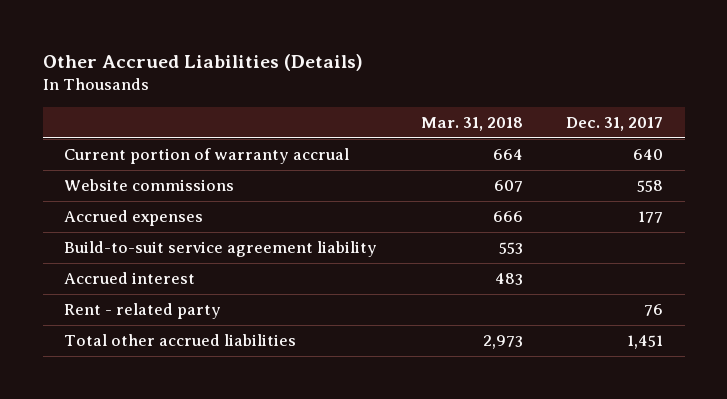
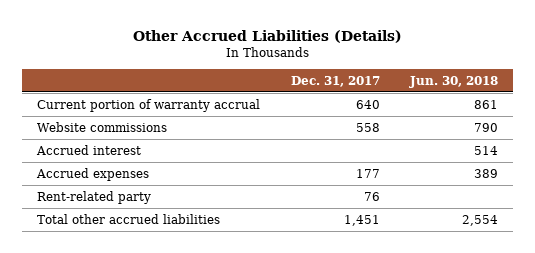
[420,117,523,132] Mar. 31, 2018 -> none
none -> [409,75,499,88] Jun. 30, 2018
[64,241,378,258] Build-to-suit service agreement liability -> none
[64,210,204,227] Accrued expenses -> [36,167,150,181] Accrued expenses
[64,303,222,320] Rent - related party -> [37,190,152,204] Rent-related party

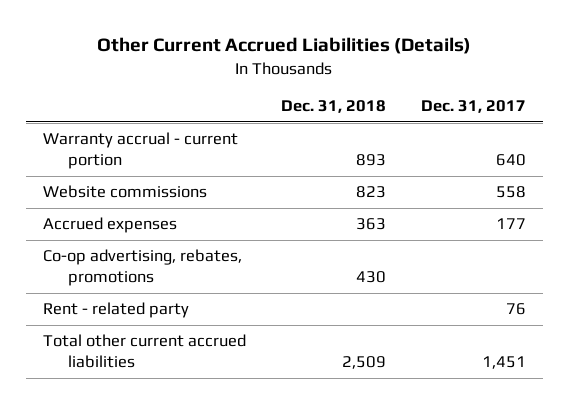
[132,29,402,43] Other Accrued Liabilities (Details) -> [97,37,472,55] Other Current Accrued Liabilities (Details)
[409,75,499,88] Jun. 30, 2018 -> none
none -> [280,100,386,114] Dec. 31, 2018
[37,98,261,112] Current portion of warranty accrual -> [43,132,239,170] Warranty accrual - current portion
[36,144,142,155] Accrued interest -> none
none -> [43,249,243,287] Co-op advertising, rebates, promotions
[37,190,152,204] Rent-related party -> [43,302,190,319] Rent - related party
[37,213,221,224] Total other accrued liabilities -> [43,334,247,369] Total other current accrued liabilities

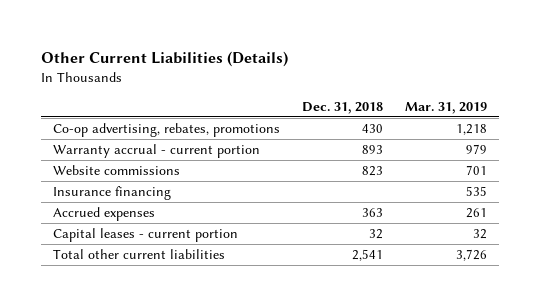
[97,37,472,55] Other Current Accrued Liabilities (Details) -> [41,50,289,67] Other Current Liabilities (Details)
[420,100,526,114] Dec. 31, 2017 -> none
none -> [405,101,488,114] Mar. 31, 2019
[43,249,243,287] Co-op advertising, rebates, promotions -> [52,122,280,137] Co-op advertising, rebates, promotions
none -> [52,185,171,200] Insurance financing
[43,302,190,319] Rent - related party -> none
none -> [52,227,238,242] Capital leases - current portion
[43,334,247,369] Total other current accrued liabilities -> [52,248,225,259] Total other current liabilities
[341,356,386,370] 2,509 -> [351,248,383,261] 2,541

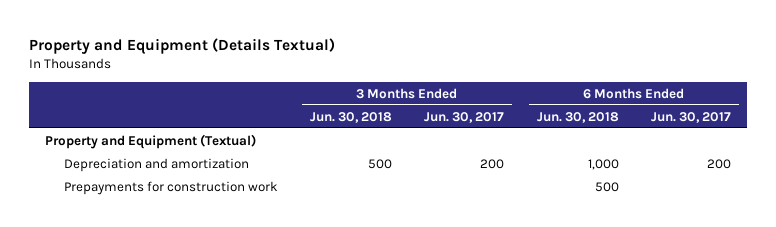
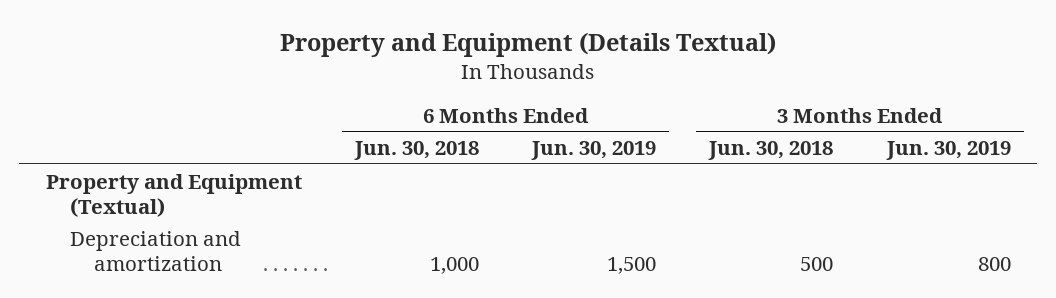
[424,111,505,123] Jun. 30, 2017 -> none
[650,111,731,123] Jun. 30, 2017 -> none
none -> [531,140,657,160] Jun. 30, 2019
none -> [885,140,1011,160] Jun. 30, 2019
[64,180,279,195] Prepayments for construction work -> none

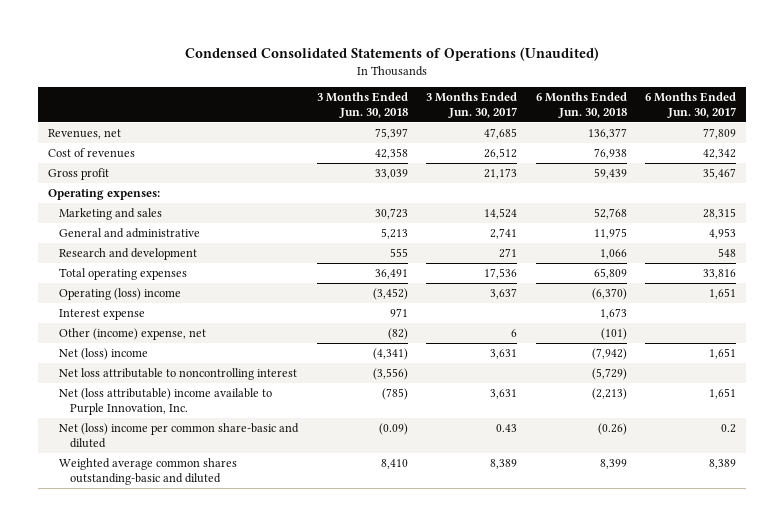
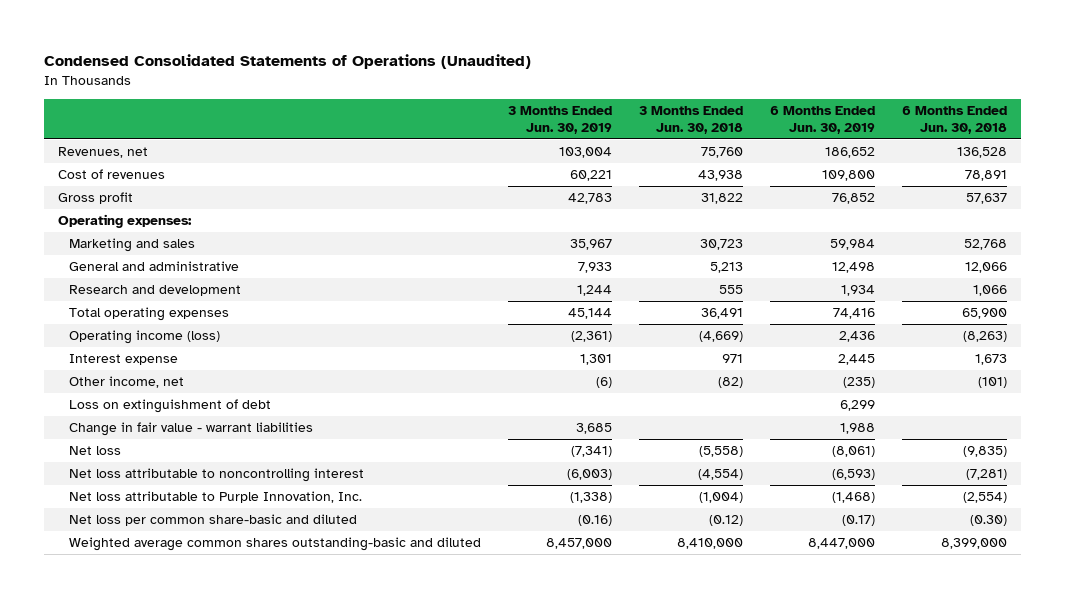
[426,92,518,118] 3 Months Ended Jun. 30, 2017 -> none
[645,92,737,118] 6 Months Ended Jun. 30, 2017 -> none
none -> [508,106,613,135] 3 Months Ended Jun. 30, 2019
none -> [770,106,876,135] 6 Months Ended Jun. 30, 2019
[374,128,408,140] 75,397 -> [701,147,744,159] 75,760
[587,128,627,140] 136,377 -> [957,147,1008,159] 136,528
[374,148,408,160] 42,358 -> [698,170,744,182] 43,938
[593,148,627,160] 76,938 -> [965,170,1008,182] 78,891
[374,169,408,180] 33,039 -> [701,193,744,205] 31,822
[593,168,627,180] 59,439 -> [966,193,1008,205] 57,637
[593,228,627,240] 11,975 -> [965,262,1008,274] 12,066
[593,268,627,280] 65,809 -> [962,308,1008,320] 65,900
[59,288,182,301] Operating (loss) income -> [69,330,221,345] Operating income (loss)
[372,288,408,301] (3,452) -> [699,331,744,343] (4,669)
[591,288,627,301] (6,370) -> [963,331,1008,343] (8,263)
[59,328,207,341] Other (income) expense, net -> [69,376,185,389] Other income, net
none -> [69,399,272,414] Loss on extinguishment of debt
none -> [69,422,314,437] Change in fair value - warrant liabilities
[59,348,149,361] Net (loss) income -> [69,446,122,456] Net loss
[372,348,408,361] (4,341) -> [699,446,744,458] (5,558)
[591,348,627,361] (7,942) -> [963,446,1008,458] (9,835)
[372,368,408,381] (3,556) -> [698,469,744,481] (4,554)
[591,368,627,381] (5,729) -> [966,469,1008,481] (7,281)
[59,388,273,415] Net (loss attributable) income available to Purple Innovation, Inc. -> [69,491,363,504] Net loss attributable to Purple Innovation, Inc.
[381,388,408,401] (785) -> [699,492,744,504] (1,004)
[591,388,627,401] (2,213) -> [963,492,1008,504] (2,554)
[59,423,300,448] Net (loss) income per common share-basic and diluted -> [69,514,358,527] Net loss per common share-basic and diluted
[378,423,408,436] (0.09) -> [709,515,744,527] (0.12)
[597,423,627,436] (0.26) -> [970,515,1008,527] (0.30)
[380,459,408,470] 8,410 -> [677,538,744,550] 8,410,000
[599,459,627,470] 8,399 -> [941,538,1008,550] 8,399,000

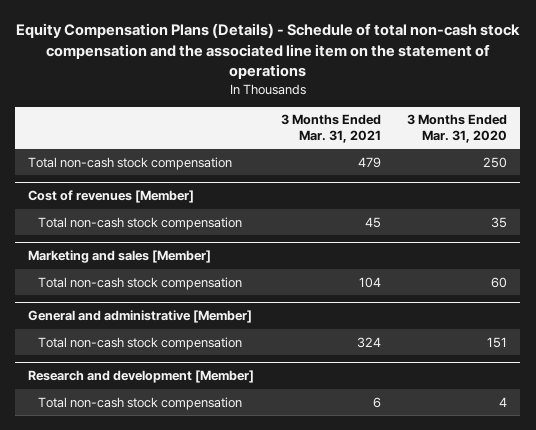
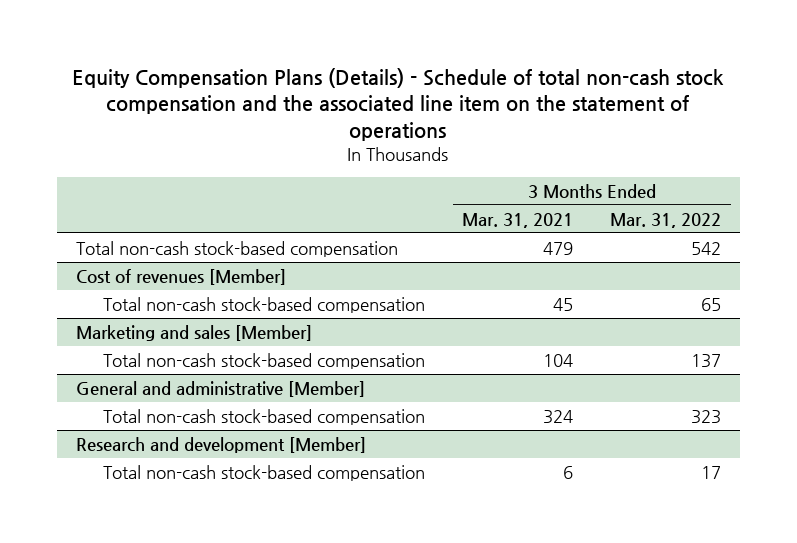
[407,114,508,143] 3 Months Ended Mar. 31, 2020 -> none
none -> [610,212,722,228] Mar. 31, 2022
[28,156,233,170] Total non-cash stock compensation -> [75,241,398,258] Total non-cash stock-based compensation
[37,216,242,230] Total non-cash stock compensation -> [102,297,425,314] Total non-cash stock-based compensation
[37,276,242,290] Total non-cash stock compensation -> [102,353,425,370] Total non-cash stock-based compensation
[37,336,242,350] Total non-cash stock compensation -> [102,409,425,426] Total non-cash stock-based compensation
[37,396,242,410] Total non-cash stock compensation -> [102,465,425,482] Total non-cash stock-based compensation

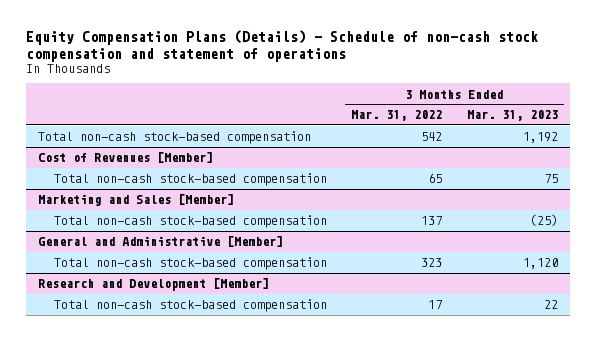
[72,67,725,141] Equity Compensation Plans (Details) - Schedule of total non-cash stock compensation and the associated line item on the statement of operations -> [25,30,538,62] Equity Compensation Plans (Details) - Schedule of non-cash stock compensation and statement of operations
[461,212,573,228] Mar. 31, 2021 -> none
none -> [466,110,558,122] Mar. 31, 2023
[75,269,286,286] Cost of revenues [Member] -> [38,152,214,164] Cost of Revenues [Member]
[75,325,312,342] Marketing and sales [Member] -> [38,194,235,207] Marketing and Sales [Member]
[75,381,365,398] General and administrative [Member] -> [38,236,284,248] General and Administrative [Member]
[75,437,366,454] Research and development [Member] -> [38,278,270,292] Research and Development [Member]

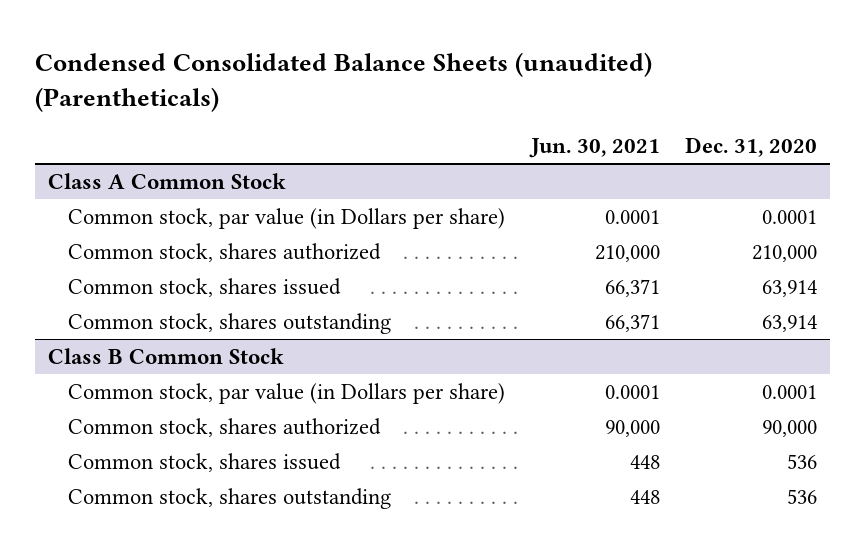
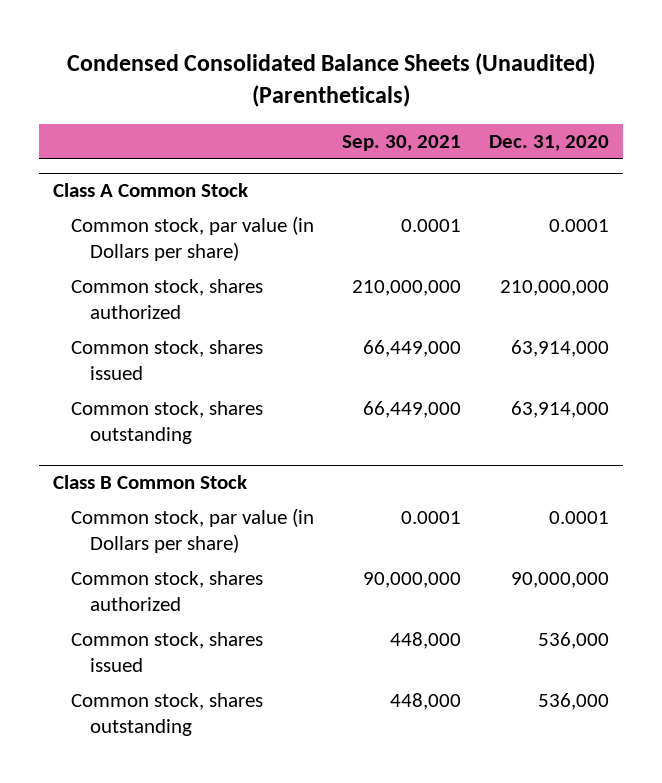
[35,51,653,112] Condensed Consolidated Balance Sheets (unaudited) (Parentheticals) -> [66,53,595,108] Condensed Consolidated Balance Sheets (Unaudited) (Parentheticals)
[528,138,660,159] Jun. 30, 2021 -> none
none -> [342,135,462,152] Sep. 30, 2021
[752,244,818,262] 210,000 -> [499,280,609,297] 210,000,000
[762,279,818,297] 63,914 -> [510,340,609,358] 63,914,000
[762,314,818,332] 63,914 -> [510,401,609,419] 63,914,000
[762,419,818,437] 90,000 -> [510,572,609,589] 90,000,000
[787,453,818,469] 536 -> [537,632,609,650] 536,000
[787,488,818,504] 536 -> [537,693,609,711] 536,000

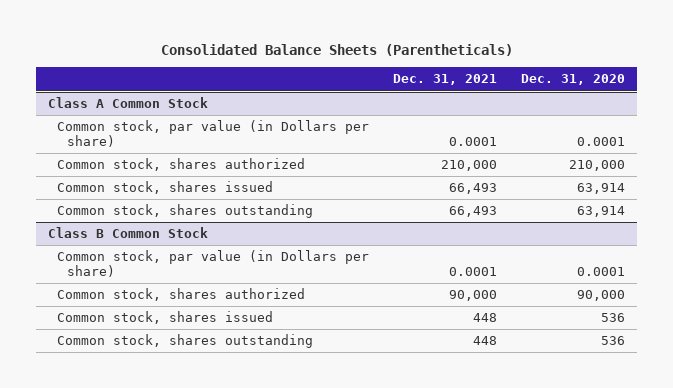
[66,53,595,108] Condensed Consolidated Balance Sheets (Unaudited) (Parentheticals) -> [160,43,513,56] Consolidated Balance Sheets (Parentheticals)
[342,135,462,152] Sep. 30, 2021 -> none
none -> [393,74,498,86] Dec. 31, 2021
[499,280,609,297] 210,000,000 -> [569,160,626,172] 210,000
[510,340,609,358] 63,914,000 -> [577,183,626,195] 63,914
[510,401,609,419] 63,914,000 -> [577,206,626,218] 63,914
[510,572,609,589] 90,000,000 -> [577,290,626,302] 90,000
[537,632,609,650] 536,000 -> [601,313,626,323] 536
[537,693,609,711] 536,000 -> [601,336,626,346] 536

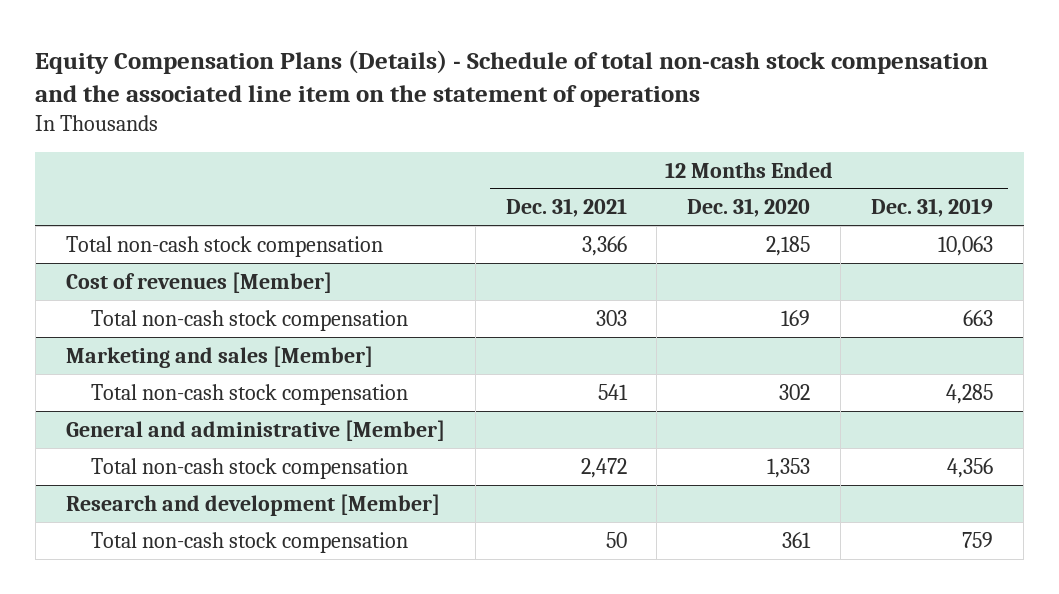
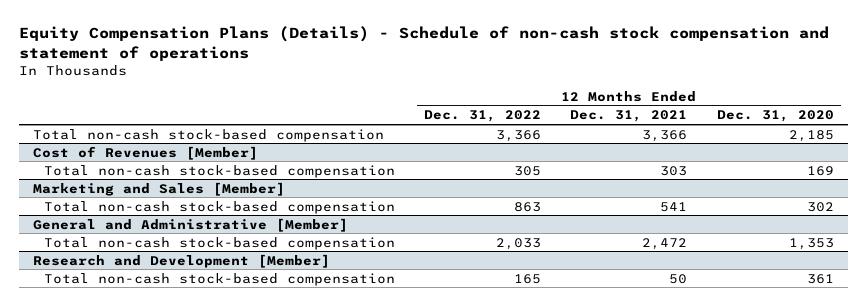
[35,49,989,107] Equity Compensation Plans (Details) - Schedule of total non-cash stock compensation and the associated line item on the statement of operations -> [18,26,829,62] Equity Compensation Plans (Details) - Schedule of non-cash stock compensation and statement of operations
[871,198,994,218] Dec. 31, 2019 -> none
none -> [424,110,542,123] Dec. 31, 2022
[65,235,383,257] Total non-cash stock compensation -> [33,128,385,142] Total non-cash stock-based compensation
[65,271,332,293] Cost of revenues [Member] -> [33,145,259,160] Cost of Revenues [Member]
[91,309,409,331] Total non-cash stock compensation -> [44,164,396,178] Total non-cash stock-based compensation
[65,345,373,368] Marketing and sales [Member] -> [33,181,286,196] Marketing and Sales [Member]
[91,383,409,405] Total non-cash stock compensation -> [44,200,396,214] Total non-cash stock-based compensation
[65,419,445,441] General and administrative [Member] -> [33,217,349,232] General and Administrative [Member]
[91,457,409,479] Total non-cash stock compensation -> [44,236,396,250] Total non-cash stock-based compensation
[65,493,440,516] Research and development [Member] -> [33,253,331,268] Research and Development [Member]
[91,531,409,553] Total non-cash stock compensation -> [44,272,396,286] Total non-cash stock-based compensation

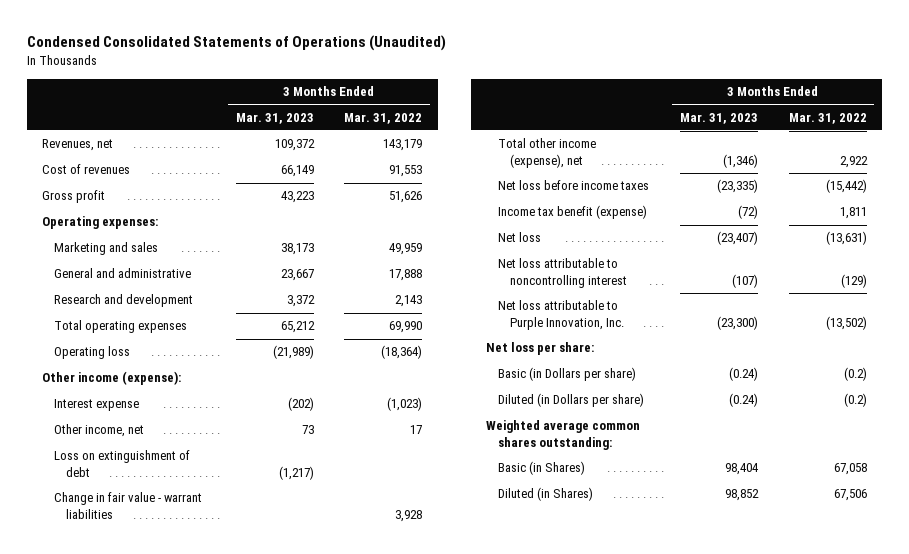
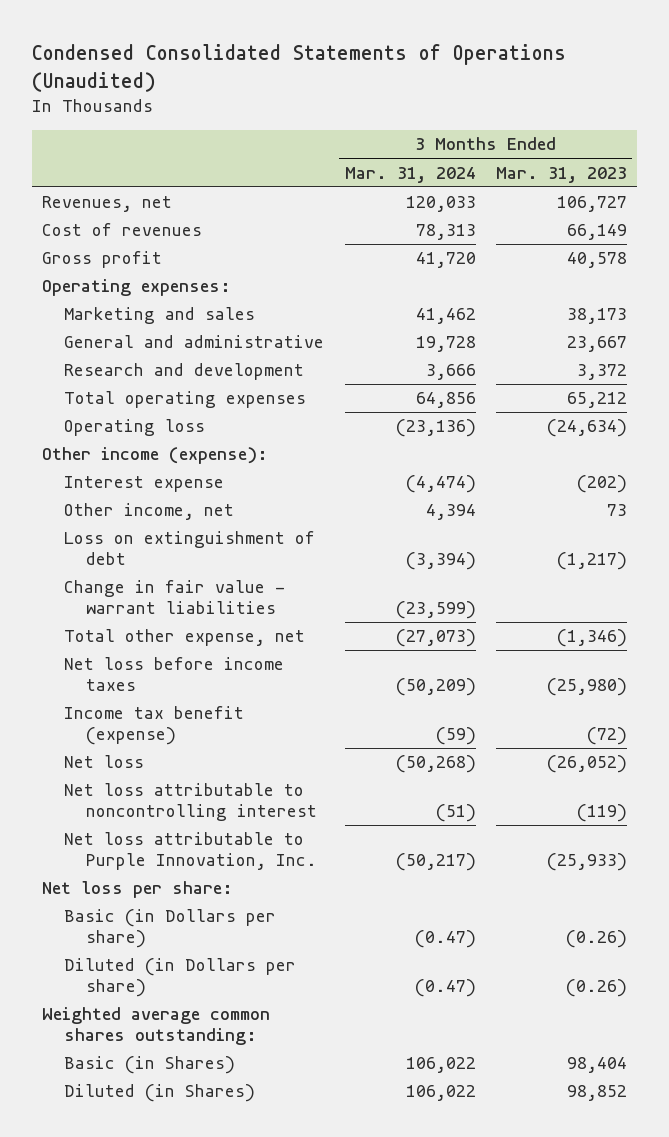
[344,112,423,124] Mar. 31, 2022 -> none
none -> [344,166,476,183] Mar. 31, 2024
[274,139,315,152] 109,372 -> [556,196,627,213] 106,727
[280,191,314,204] 43,223 -> [566,252,627,269] 40,578
[272,345,314,360] (21,989) -> [546,419,627,438] (24,634)
[498,138,597,169] Total other income (expense), net -> [64,629,306,647] Total other expense, net
[716,179,758,194] (23,335) -> [546,678,627,697] (25,980)
[716,231,758,246] (23,407) -> [546,755,627,774] (26,052)
[731,274,758,289] (107) -> [576,804,627,823] (119)
[716,316,758,331] (23,300) -> [546,853,627,872] (25,933)
[728,367,758,382] (0.24) -> [565,930,627,949] (0.26)
[728,393,758,408] (0.24) -> [565,979,627,998] (0.26)

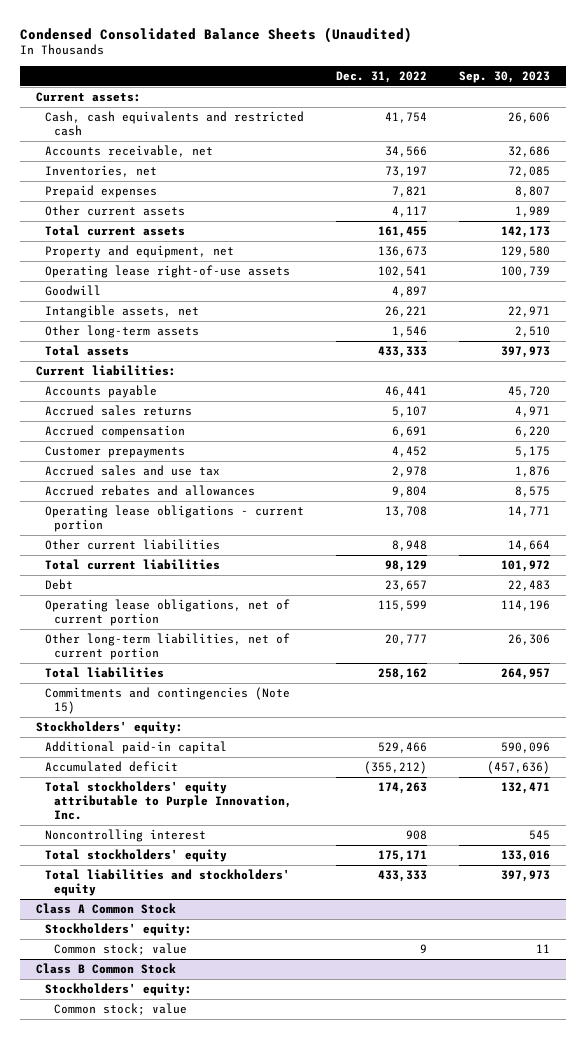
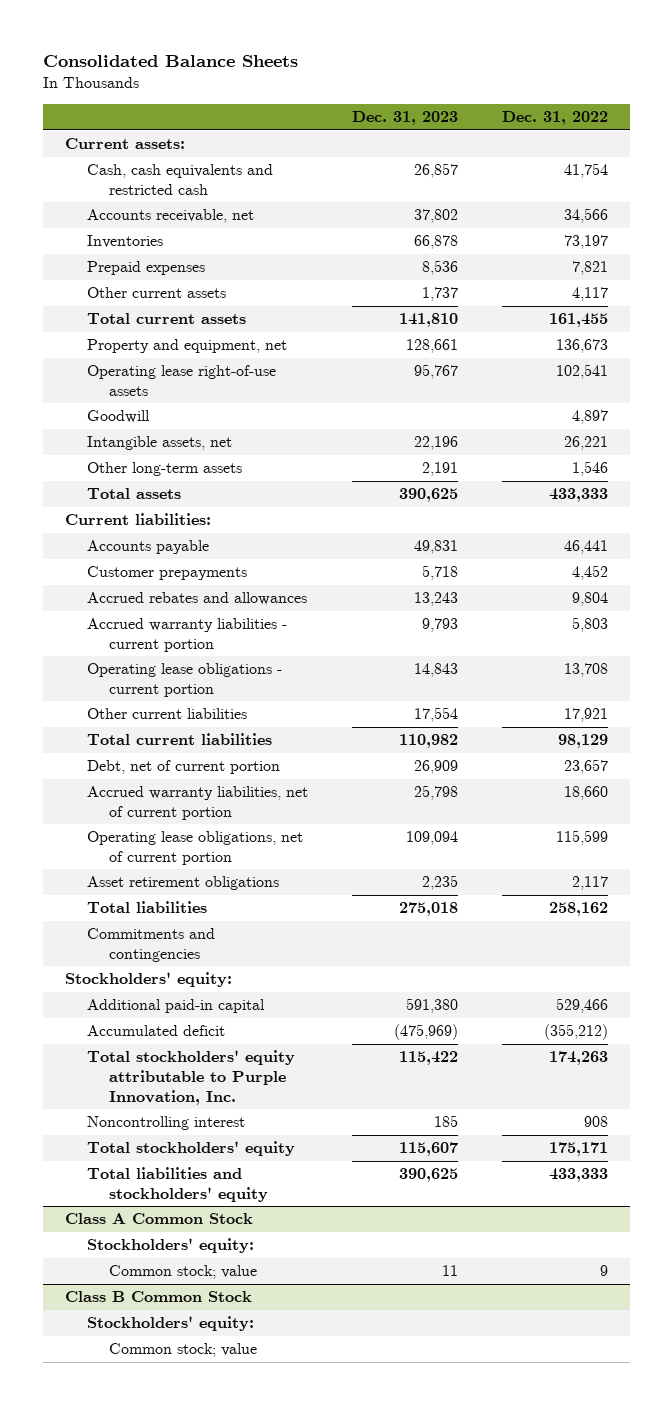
[20,26,413,43] Condensed Consolidated Balance Sheets (Unaudited) -> [42,55,298,68] Consolidated Balance Sheets
[458,71,550,84] Sep. 30, 2023 -> none
none -> [351,111,458,126] Dec. 31, 2023
[45,164,158,177] Inventories, net -> [86,235,163,249] Inventories
[45,404,193,416] Accrued sales returns -> none
[45,424,186,438] Accrued compensation -> none
[45,464,221,476] Accrued sales and use tax -> none
none -> [86,618,287,653] Accrued warranty liabilities - current portion
[392,539,428,551] 8,948 -> [563,708,608,723] 17,921
[45,578,74,590] Debt -> [86,760,280,775] Debt, net of current portion
none -> [86,786,308,821] Accrued warranty liabilities, net of current portion
[45,632,291,661] Other long-term liabilities, net of current portion -> none
none -> [86,876,279,891] Asset retirement obligations
[45,686,291,715] Commitments and contingencies (Note 15) -> [86,928,215,963] Commitments and contingencies

